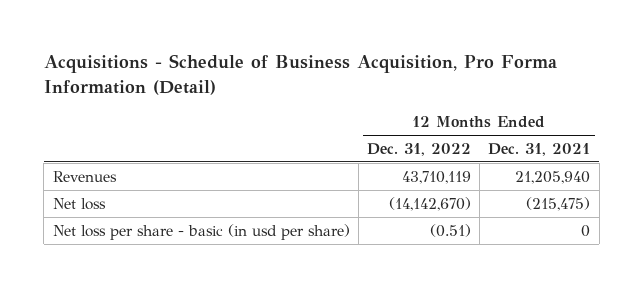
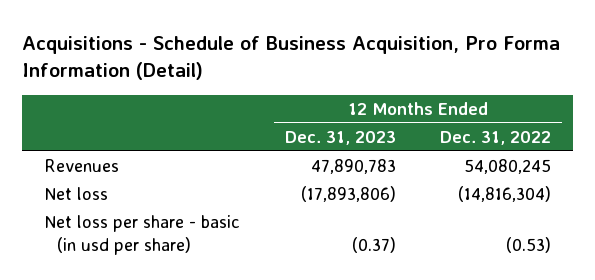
[488,142,591,156] Dec. 31, 2021 -> none
none -> [284,130,396,145] Dec. 31, 2023
[402,170,472,184] 43,710,119 -> [464,159,552,175] 54,080,245
[389,196,472,211] (14,142,670) -> [458,186,552,203] (14,816,304)
[430,223,472,237] (0.51) -> [506,236,552,253] (0.53)

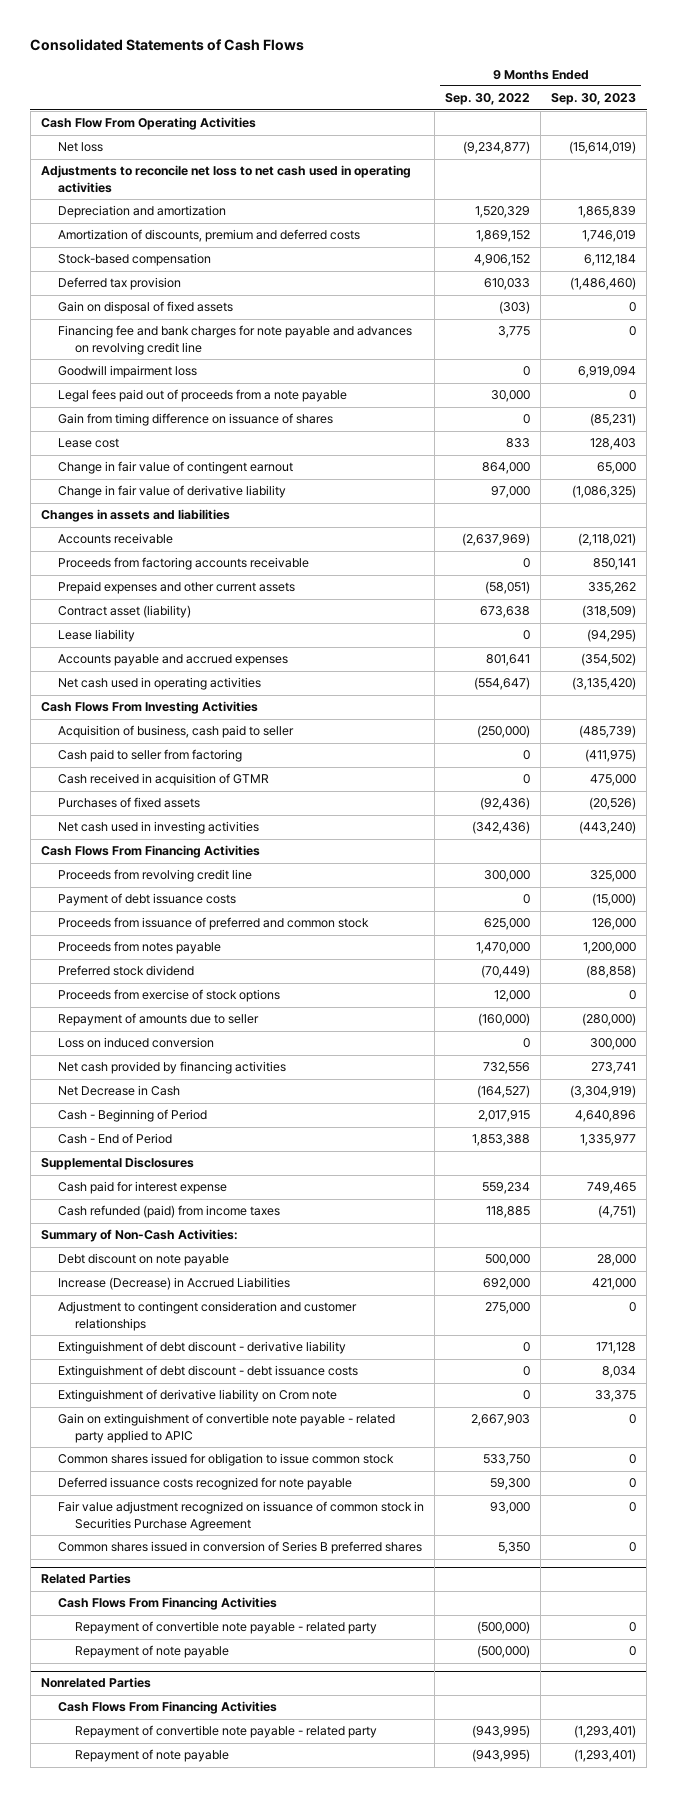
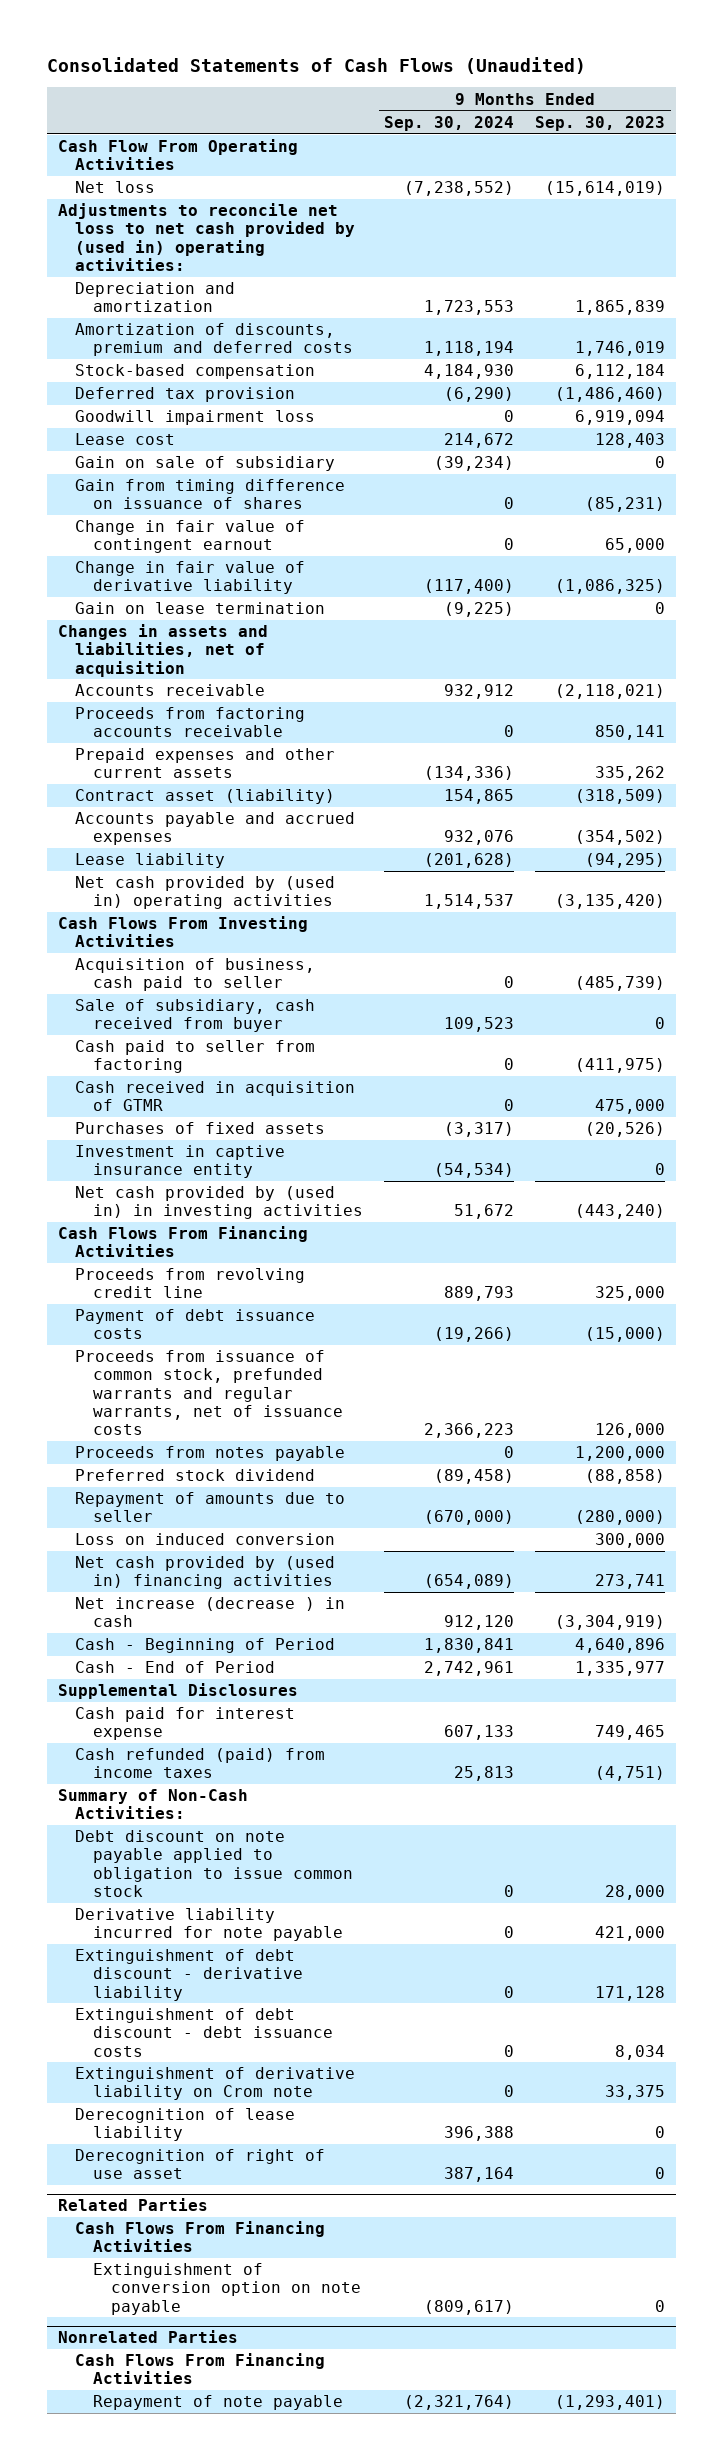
[30,38,305,51] Consolidated Statements of Cash Flows -> [47,56,587,74] Consolidated Statements of Cash Flows (Unaudited)
[444,93,530,106] Sep. 30, 2022 -> none
none -> [384,115,515,131] Sep. 30, 2024
[40,165,411,193] Adjustments to reconcile net loss to net cash used in operating activities -> [57,203,356,271] Adjustments to reconcile net loss to net cash provided by (used in) operating activities:
[57,301,233,315] Gain on disposal of fixed assets -> none
[57,325,412,355] Financing fee and bank charges for note payable and advances on revolving credit line -> none
[57,389,347,403] Legal fees paid out of proceeds from a note payable -> none
none -> [75,456,336,472] Gain on sale of subsidiary
[57,413,333,427] Gain from timing difference on issuance of shares -> [75,479,346,510] Gain from timing difference on issuance of shares
none -> [75,602,326,615] Gain on lease termination
[40,509,230,523] Changes in assets and liabilities -> [57,624,268,677] Changes in assets and liabilities, net of acquisition
[57,629,135,643] Lease liability -> [75,853,226,869] Lease liability
[57,677,261,691] Net cash used in operating activities -> [75,876,336,910] Net cash provided by (used in) operating activities
none -> [75,999,316,1033] Sale of subsidiary, cash received from buyer
none -> [75,1145,286,1179] Investment in captive insurance entity
[57,821,259,835] Net cash used in investing activities -> [75,1186,364,1220] Net cash provided by (used in) in investing activities
[57,917,369,931] Proceeds from issuance of preferred and common stock -> [75,1350,344,1435] Proceeds from issuance of common stock, prefunded warrants and regular warrants, net of issuance costs
[57,989,280,1003] Proceeds from exercise of stock options -> none
[57,1061,286,1075] Net cash provided by financing activities -> [75,1556,336,1590] Net cash provided by (used in) financing activities
[57,1085,180,1097] Net Decrease in Cash -> [75,1597,346,1628] Net increase (decrease ) in cash
[57,1301,357,1331] Adjustment to contingent consideration and customer relationships -> none
[57,1253,229,1267] Debt discount on note payable -> [75,1830,354,1897] Debt discount on note payable applied to obligation to issue common stock
[57,1277,290,1291] Increase (Decrease) in Accrued Liabilities -> [75,1908,344,1942] Derivative liability incurred for note payable
[57,1413,395,1443] Gain on extinguishment of convertible note payable - related party applied to APIC -> none
[57,1453,394,1467] Common shares issued for obligation to issue common stock -> none
[57,1477,352,1491] Deferred issuance costs recognized for note payable -> none
[57,1501,424,1531] Fair value adjustment recognized on issuance of common stock in Securities Purchase Agreement -> none
[57,1541,422,1555] Common shares issued in conversion of Series B preferred shares -> none
none -> [75,2108,296,2142] Derecognition of lease liability
none -> [75,2149,326,2180] Derecognition of right of use asset
[74,1621,377,1635] Repayment of convertible note payable - related party -> none
[74,1645,229,1659] Repayment of note payable -> none
none -> [93,2263,361,2315] Extinguishment of conversion option on note payable
[74,1725,377,1739] Repayment of convertible note payable - related party -> none

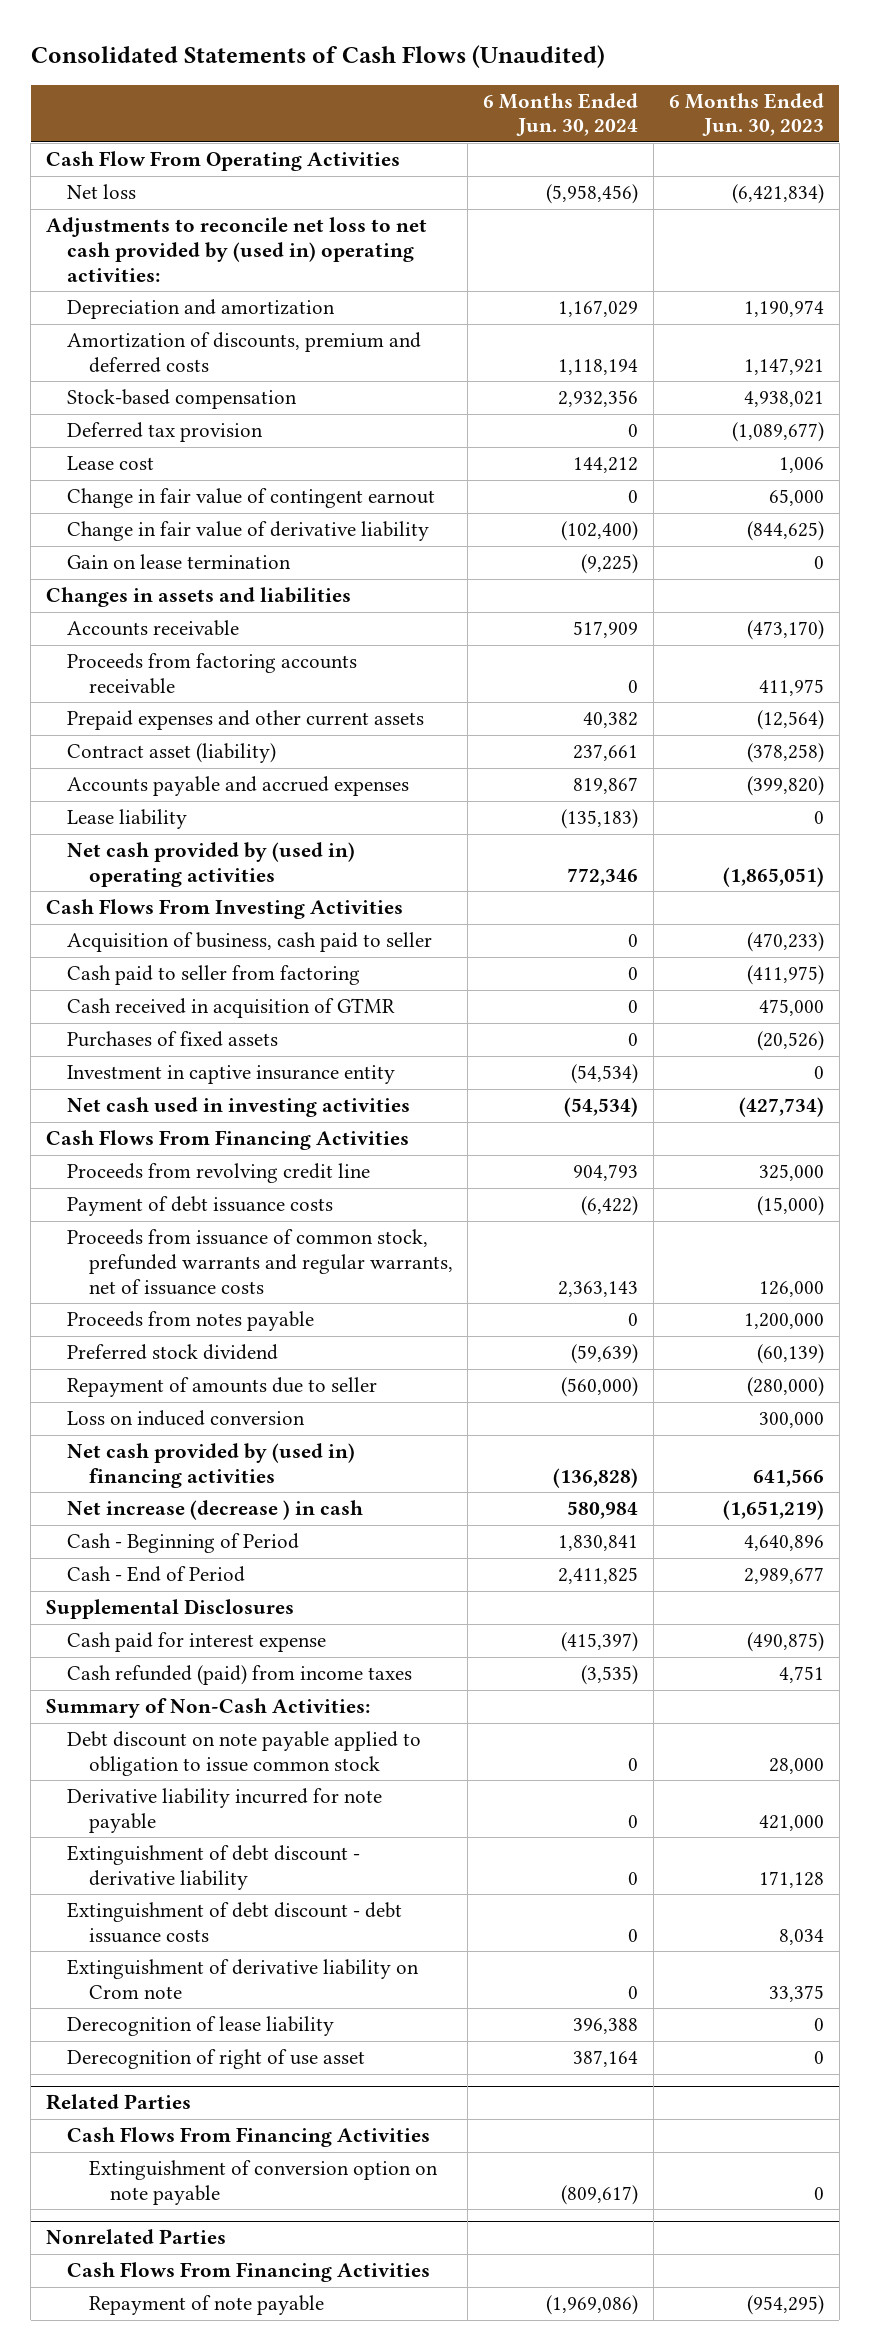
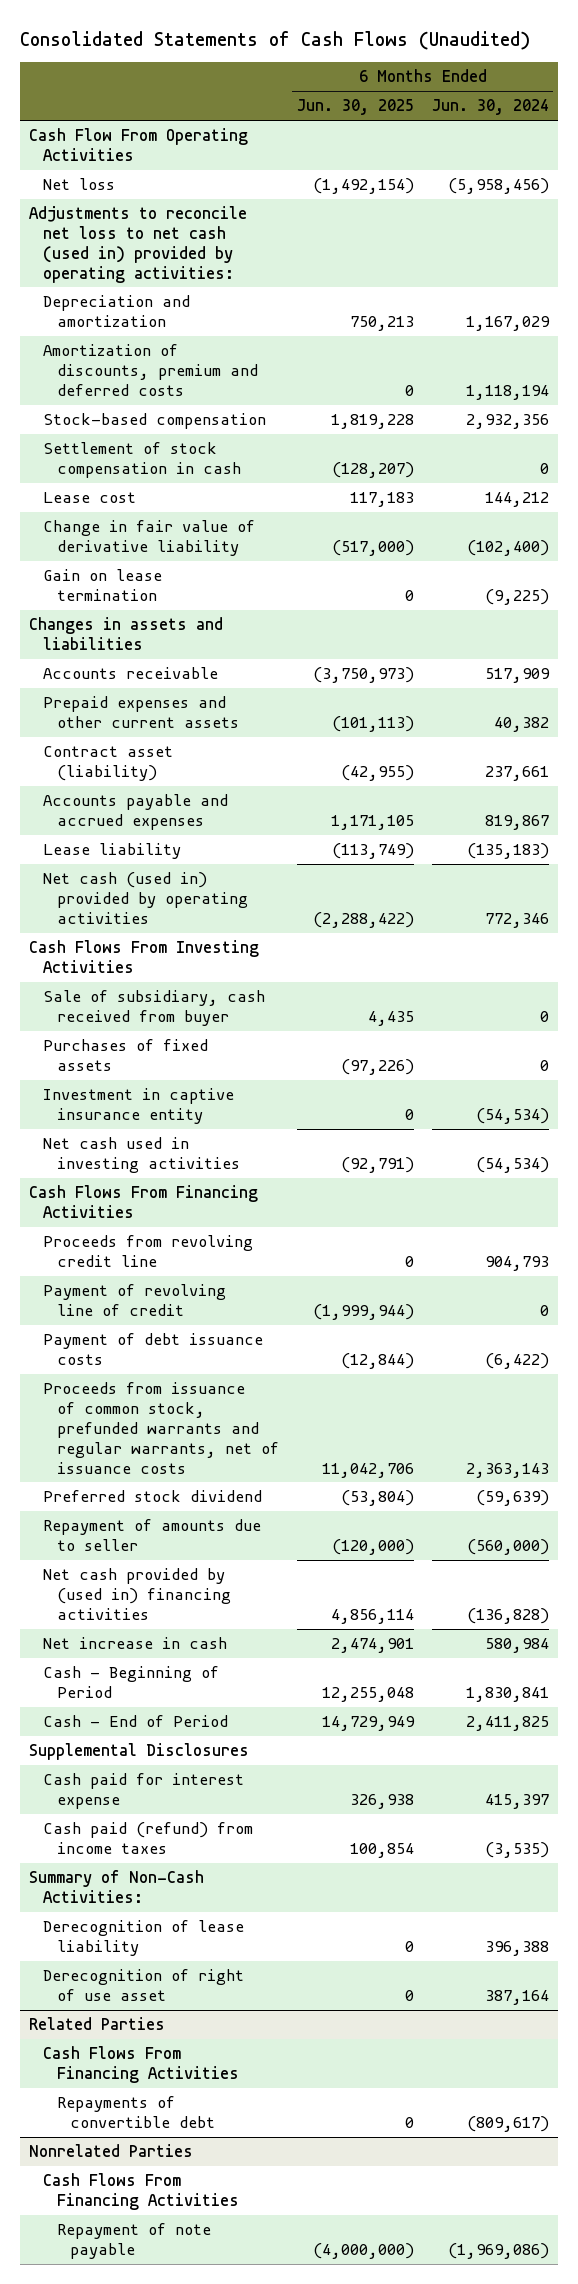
[668,92,824,137] 6 Months Ended Jun. 30, 2023 -> none
none -> [296,99,414,116] Jun. 30, 2025
[45,217,427,282] Adjustments to reconcile net loss to net cash provided by (used in) operating activities: -> [28,206,247,283] Adjustments to reconcile net loss to net cash (used in) provided by operating activities:
[67,422,264,443] Deferred tax provision -> none
none -> [42,442,241,479] Settlement of stock compensation in cash
[67,488,436,509] Change in fair value of contingent earnout -> none
[67,653,358,694] Proceeds from factoring accounts receivable -> none
[67,842,356,887] Net cash provided by (used in) operating activities -> [42,872,248,924] Net cash (used in) provided by operating activities
[67,932,433,953] Acquisition of business, cash paid to seller -> none
[67,965,361,986] Cash paid to seller from factoring -> none
[67,998,396,1019] Cash received in acquisition of GTMR -> none
none -> [42,990,265,1027] Sale of subsidiary, cash received from buyer
none -> [42,1284,226,1317] Payment of revolving line of credit
[67,1311,315,1332] Proceeds from notes payable -> none
[67,1410,306,1427] Loss on induced conversion -> none
[67,1500,364,1521] Net increase (decrease ) in cash -> [42,1637,227,1650] Net increase in cash
[561,1632,639,1653] (415,397) -> [484,1794,549,1810] 415,397
[67,1665,413,1686] Cash refunded (paid) from income taxes -> [42,1822,253,1855] Cash paid (refund) from income taxes
[67,1731,422,1776] Debt discount on note payable applied to obligation to issue common stock -> none
[67,1788,383,1833] Derivative liability incurred for note payable -> none
[67,1845,361,1890] Extinguishment of debt discount - derivative liability -> none
[67,1902,403,1943] Extinguishment of debt discount - debt issuance costs -> none
[67,1959,420,1999] Extinguishment of derivative liability on Crom note -> none
[88,2160,438,2205] Extinguishment of conversion option on note payable -> [56,2096,216,2129] Repayments of convertible debt

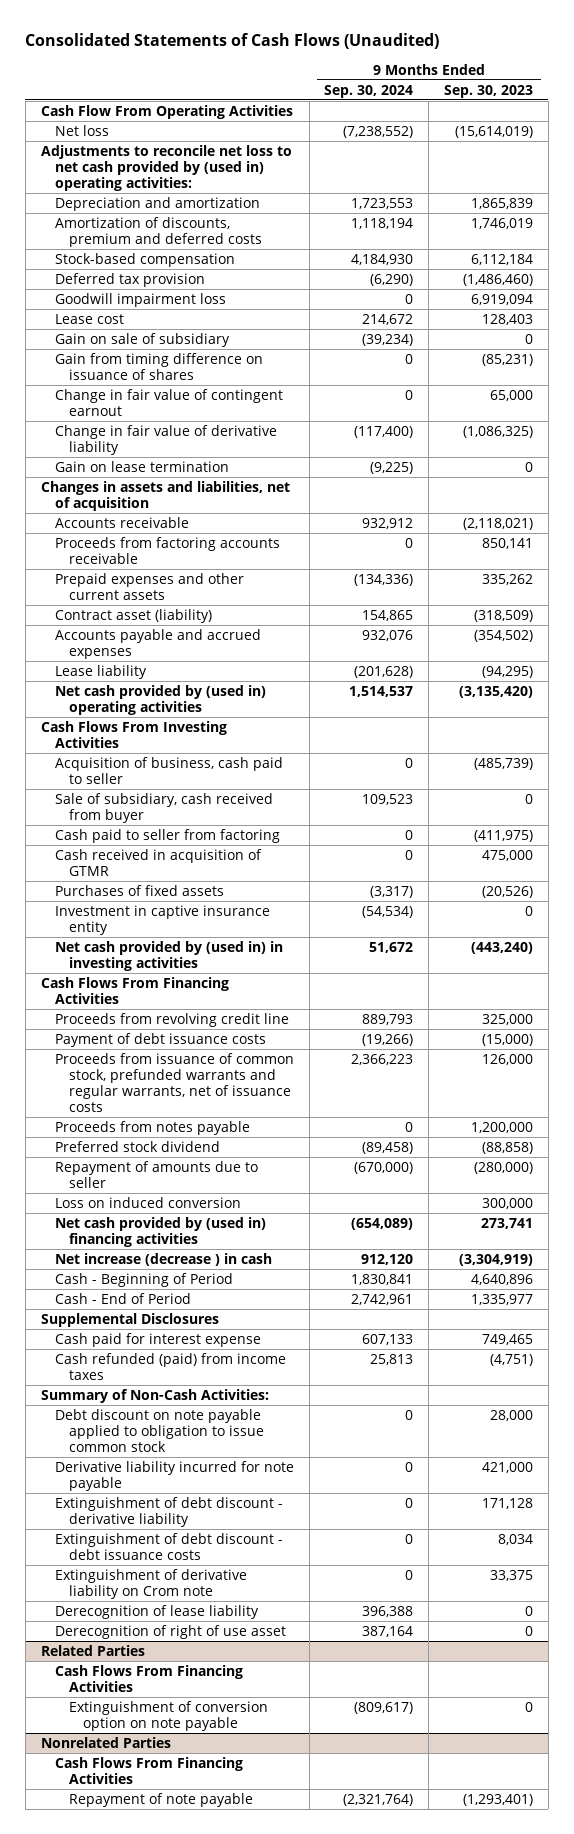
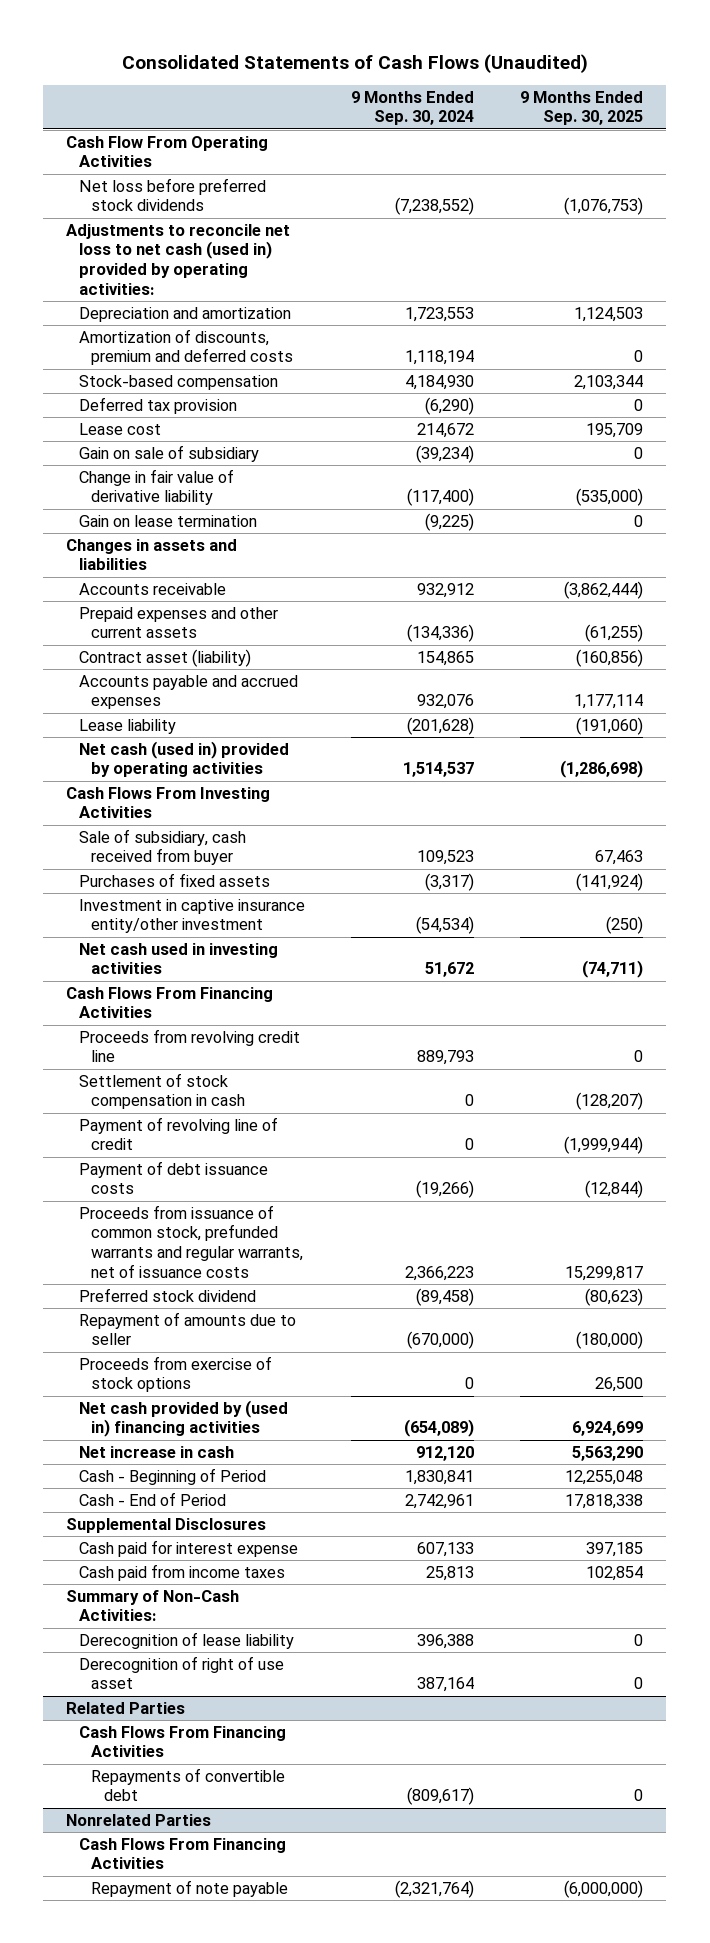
[444,84,534,98] Sep. 30, 2023 -> none
none -> [520,90,644,126] 9 Months Ended Sep. 30, 2025
[54,124,109,136] Net loss -> [78,177,266,212] Net loss before preferred stock dividends
[40,144,292,192] Adjustments to reconcile net loss to net cash provided by (used in) operating activities: -> [66,223,291,295] Adjustments to reconcile net loss to net cash (used in) provided by operating activities:
[54,292,226,307] Goodwill impairment loss -> none
[54,352,263,380] Gain from timing difference on issuance of shares -> none
[54,388,283,416] Change in fair value of contingent earnout -> none
[40,480,290,511] Changes in assets and liabilities, net of acquisition -> [66,538,238,571] Changes in assets and liabilities
[54,536,280,564] Proceeds from factoring accounts receivable -> none
[54,684,266,715] Net cash provided by (used in) operating activities -> [78,740,289,778] Net cash (used in) provided by operating activities
[54,756,283,784] Acquisition of business, cash paid to seller -> none
[54,828,280,843] Cash paid to seller from factoring -> none
[54,848,262,876] Cash received in acquisition of GTMR -> none
[54,904,270,935] Investment in captive insurance entity -> [78,898,305,934] Investment in captive insurance entity/other investment
[54,940,283,971] Net cash provided by (used in) in investing activities -> [78,942,278,975] Net cash used in investing activities
none -> [78,1072,246,1110] Settlement of stock compensation in cash
none -> [78,1116,278,1151] Payment of revolving line of credit
[54,1120,250,1135] Proceeds from notes payable -> none
[54,1196,241,1208] Loss on induced conversion -> none
none -> [78,1355,272,1393] Proceeds from exercise of stock options
[54,1252,272,1266] Net increase (decrease ) in cash -> [78,1445,234,1458] Net increase in cash
[54,1352,286,1380] Cash refunded (paid) from income taxes -> [78,1563,285,1581] Cash paid from income taxes
[54,1408,265,1453] Debt discount on note payable applied to obligation to issue common stock -> none
[54,1460,294,1491] Derivative liability incurred for note payable -> none
[54,1496,283,1527] Extinguishment of debt discount - derivative liability -> none
[54,1532,283,1560] Extinguishment of debt discount - debt issuance costs -> none
[54,1568,247,1599] Extinguishment of derivative liability on Crom note -> none
[69,1700,269,1731] Extinguishment of conversion option on note payable -> [91,1767,286,1802] Repayments of convertible debt

